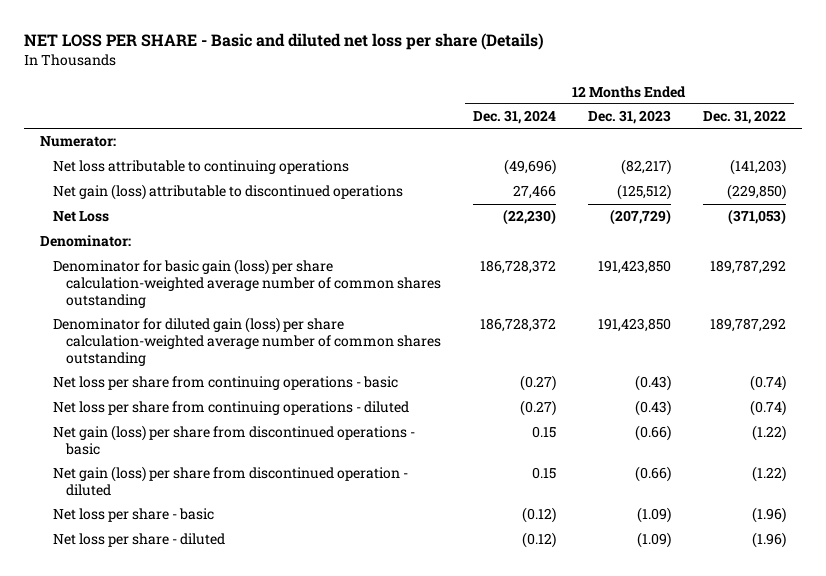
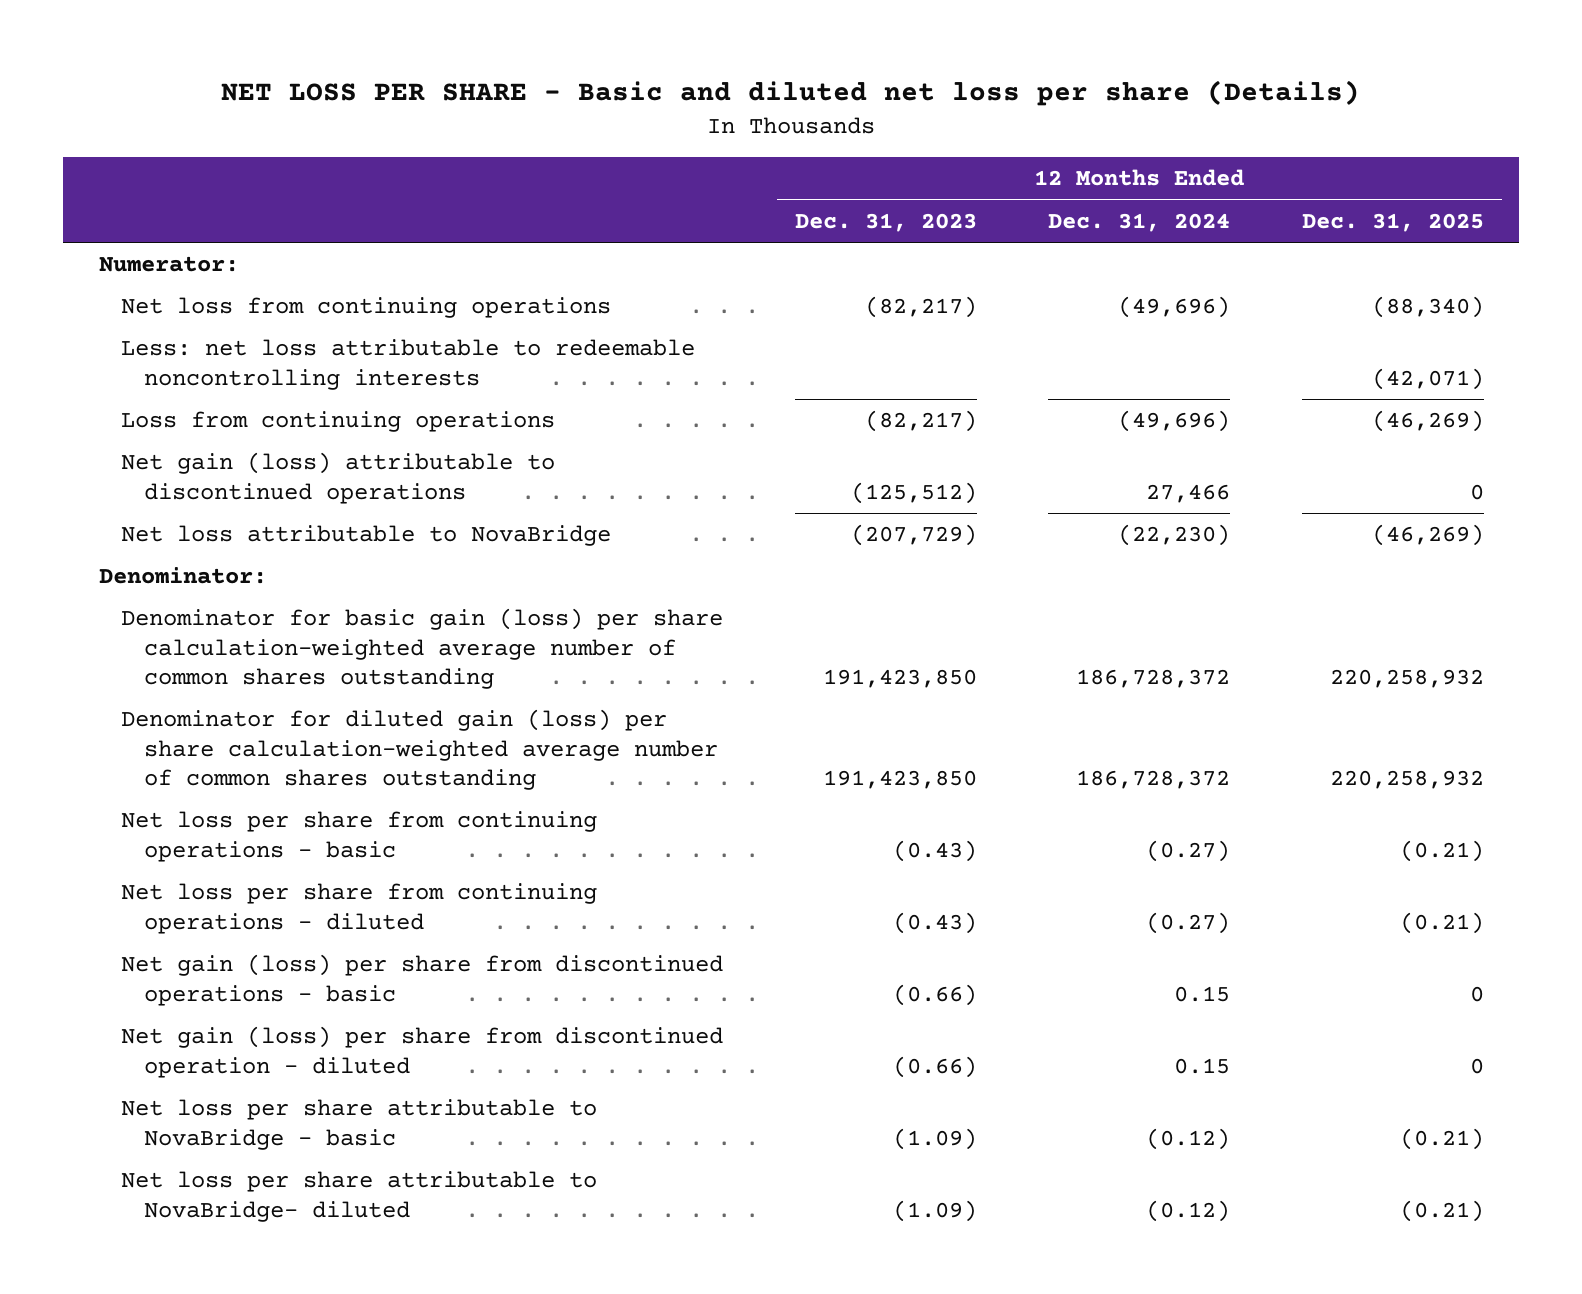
[702,110,786,125] Dec. 31, 2022 -> none
none -> [1301,212,1484,232] Dec. 31, 2025
none -> [121,297,612,319] Net loss from continuing operations
none -> [121,339,696,390] Less: net loss attributable to redeemable noncontrolling interests
[53,160,350,175] Net loss attributable to continuing operations -> [121,411,556,433] Loss from continuing operations
[53,211,110,223] Net Loss -> [121,525,612,547] Net loss attributable to NovaBridge
[53,508,215,523] Net loss per share - basic -> [121,1099,598,1150] Net loss per share attributable to NovaBridge - basic
[53,533,226,548] Net loss per share - diluted -> [121,1171,598,1222] Net loss per share attributable to NovaBridge- diluted

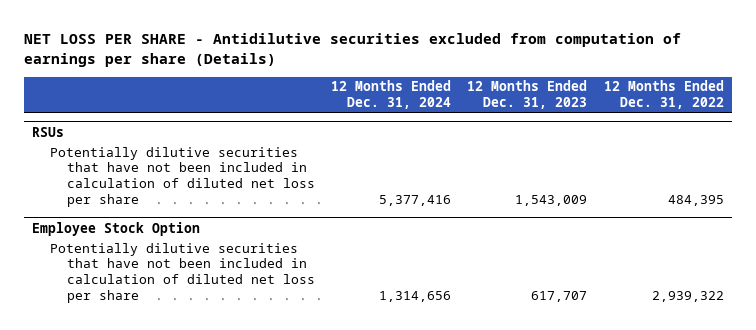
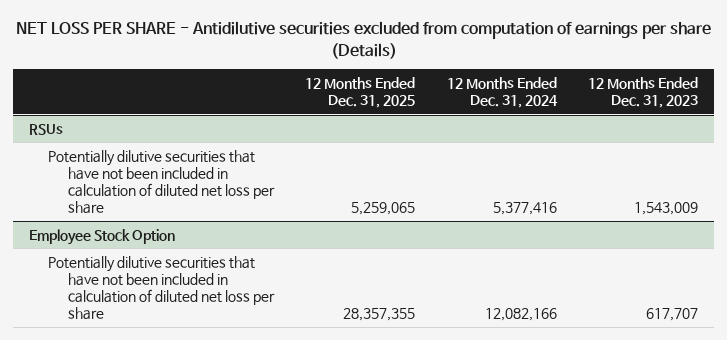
[603,80,724,110] 12 Months Ended Dec. 31, 2022 -> none
none -> [305,76,416,109] 12 Months Ended Dec. 31, 2025
[379,291,452,303] 1,314,656 -> [484,308,557,322] 12,082,166

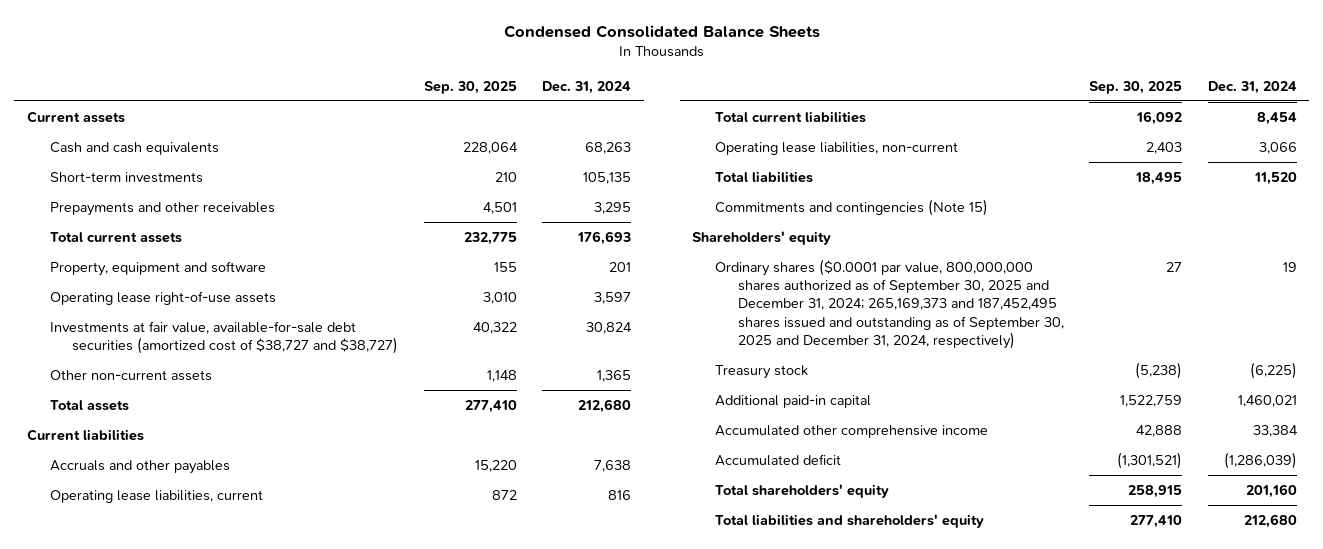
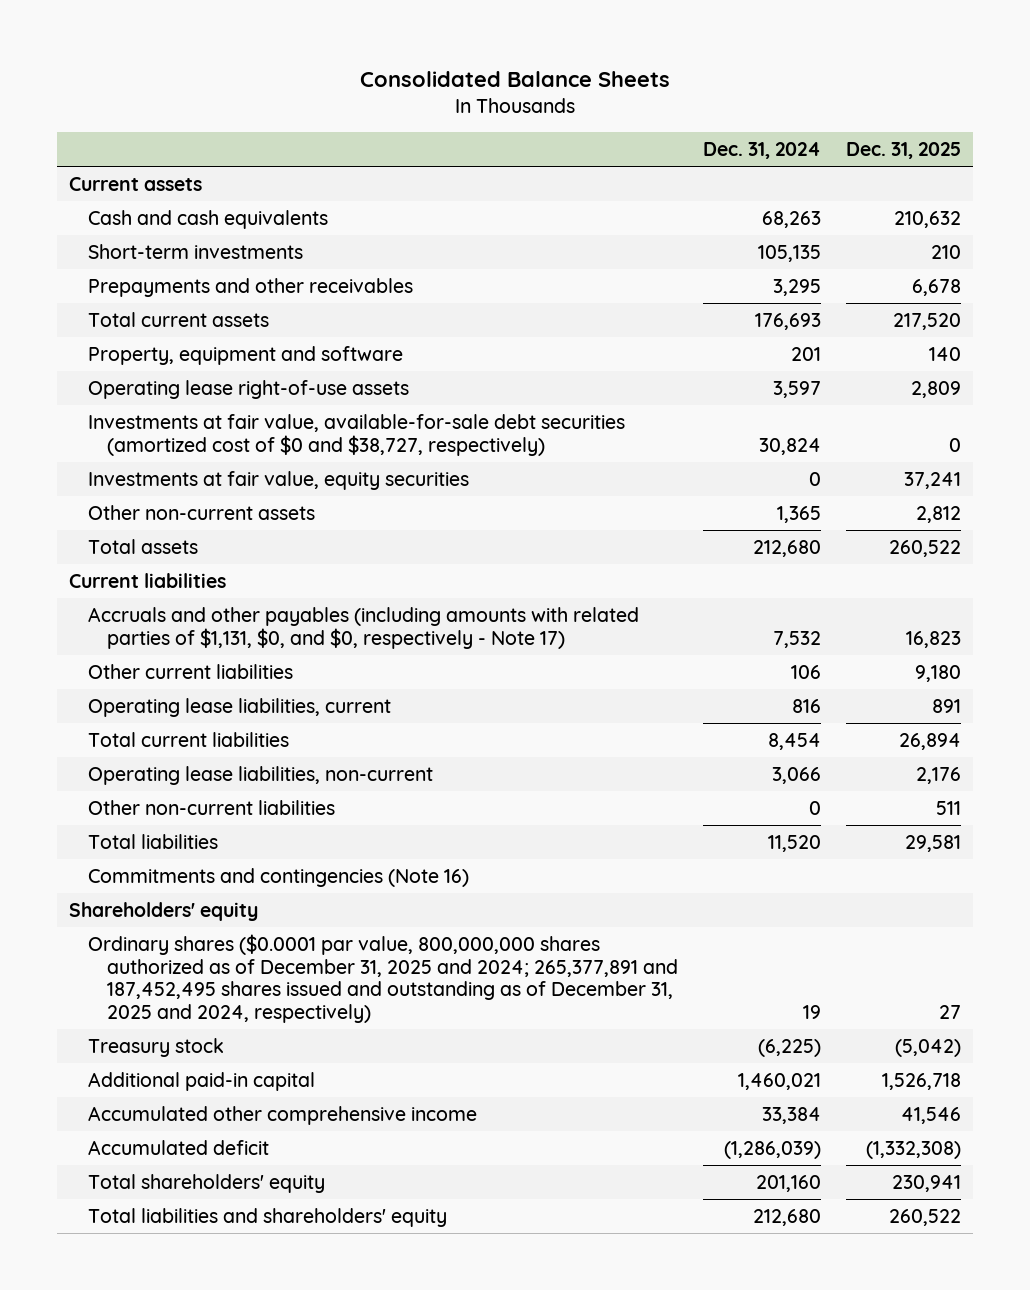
[503,24,820,38] Condensed Consolidated Balance Sheets -> [359,70,670,87] Consolidated Balance Sheets
[423,80,517,94] Sep. 30, 2025 -> none
none -> [845,141,961,159] Dec. 31, 2025
[49,320,399,355] Investments at fair value, available-for-sale debt securities (amortized cost of $38,727 and $38,727) -> [87,413,625,456] Investments at fair value, available-for-sale debt securities (amortized cost of $0 and $38,727, respectively)
none -> [87,470,469,490] Investments at fair value, equity securities
[49,459,230,474] Accruals and other payables -> [87,606,639,649] Accruals and other payables (including amounts with related parties of $1,131, $0, and $0, respectively - Note 17)
[593,459,631,472] 7,638 -> [772,630,821,648] 7,532
none -> [87,663,293,679] Other current liabilities
none -> [87,799,335,815] Other non-current liabilities
[715,198,989,216] Commitments and contingencies (Note 15) -> [87,867,469,887] Commitments and contingencies (Note 16)
[715,258,1065,349] Ordinary shares ($0.0001 par value, 800,000,000 shares authorized as of September 30, 2025 and December 31, 2024; 265,169,373 and 187,452,495 shares issued and outstanding as of September 30, 2025 and December 31, 2024, respectively) -> [87,933,678,1023] Ordinary shares ($0.0001 par value, 800,000,000 shares authorized as of December 31, 2025 and 2024; 265,377,891 and 187,452,495 shares issued and outstanding as of December 31, 2025 and 2024, respectively)

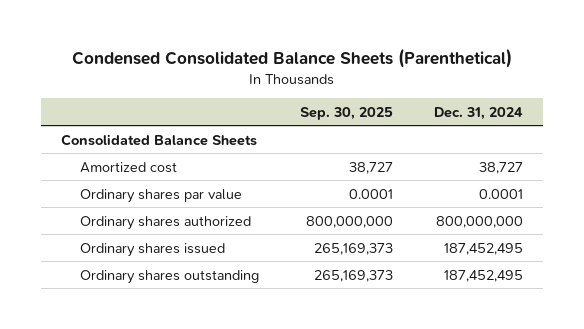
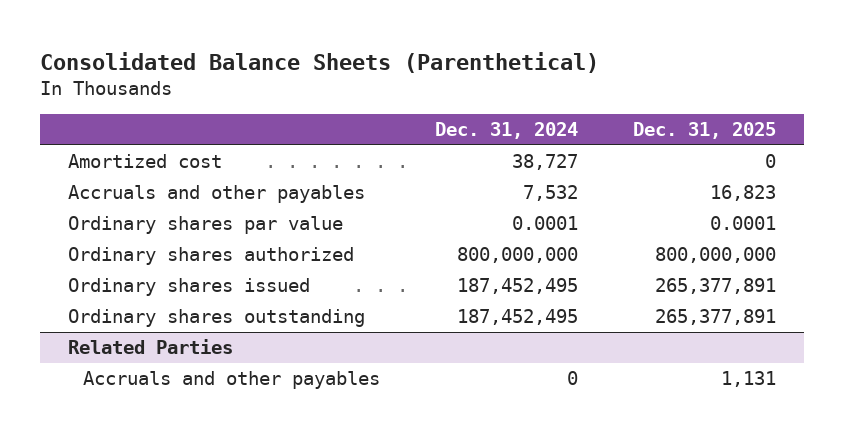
[72,47,513,68] Condensed Consolidated Balance Sheets (Parenthetical) -> [40,51,600,73] Consolidated Balance Sheets (Parenthetical)
[299,106,393,120] Sep. 30, 2025 -> none
none -> [633,122,777,140] Dec. 31, 2025
[61,133,258,146] Consolidated Balance Sheets -> none
none -> [67,185,365,204] Accruals and other payables
none -> [67,339,233,355] Related Parties
none -> [82,371,380,390] Accruals and other payables

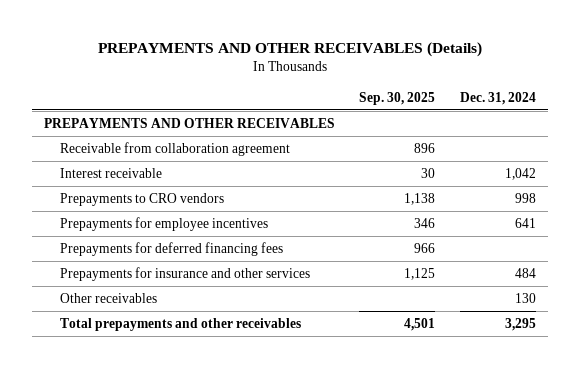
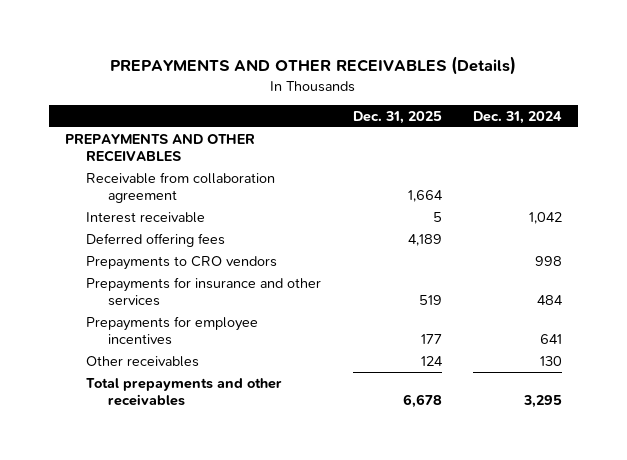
[359,91,436,105] Sep. 30, 2025 -> none
none -> [352,110,442,124] Dec. 31, 2025
none -> [86,232,226,247] Deferred offering fees
[60,241,284,256] Prepayments for deferred financing fees -> none
[60,216,269,231] Prepayments for employee incentives -> [86,315,259,345] Prepayments for employee incentives

